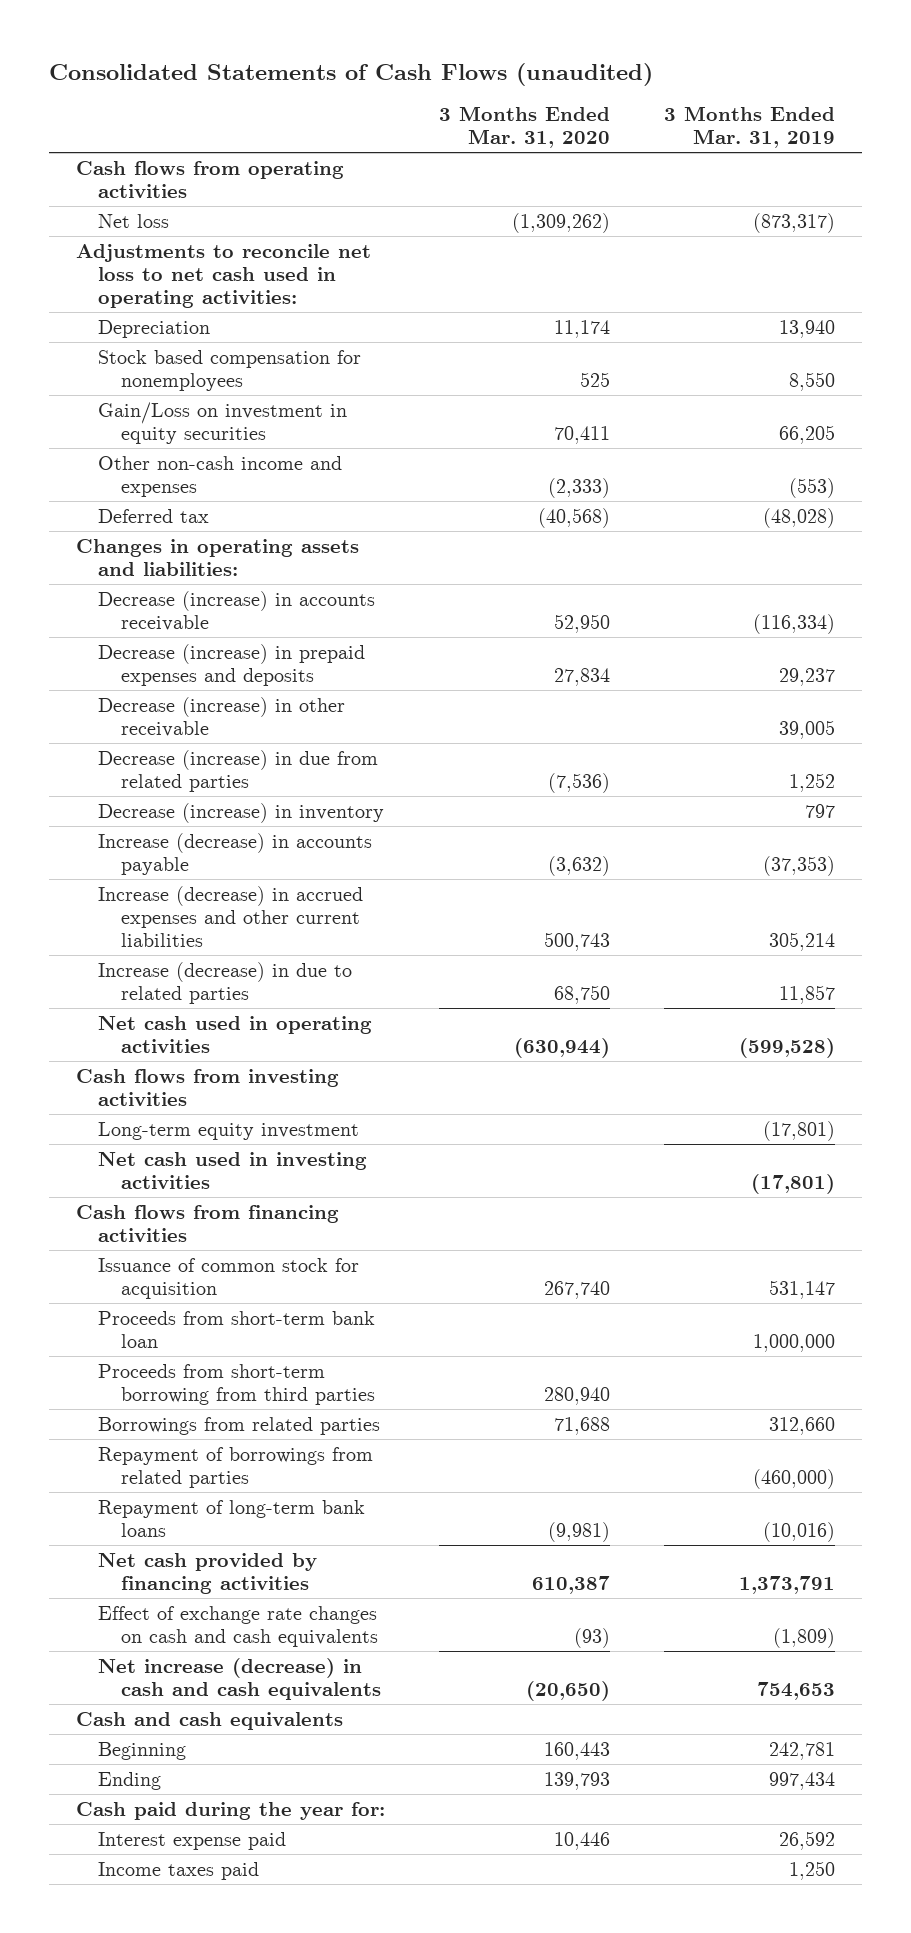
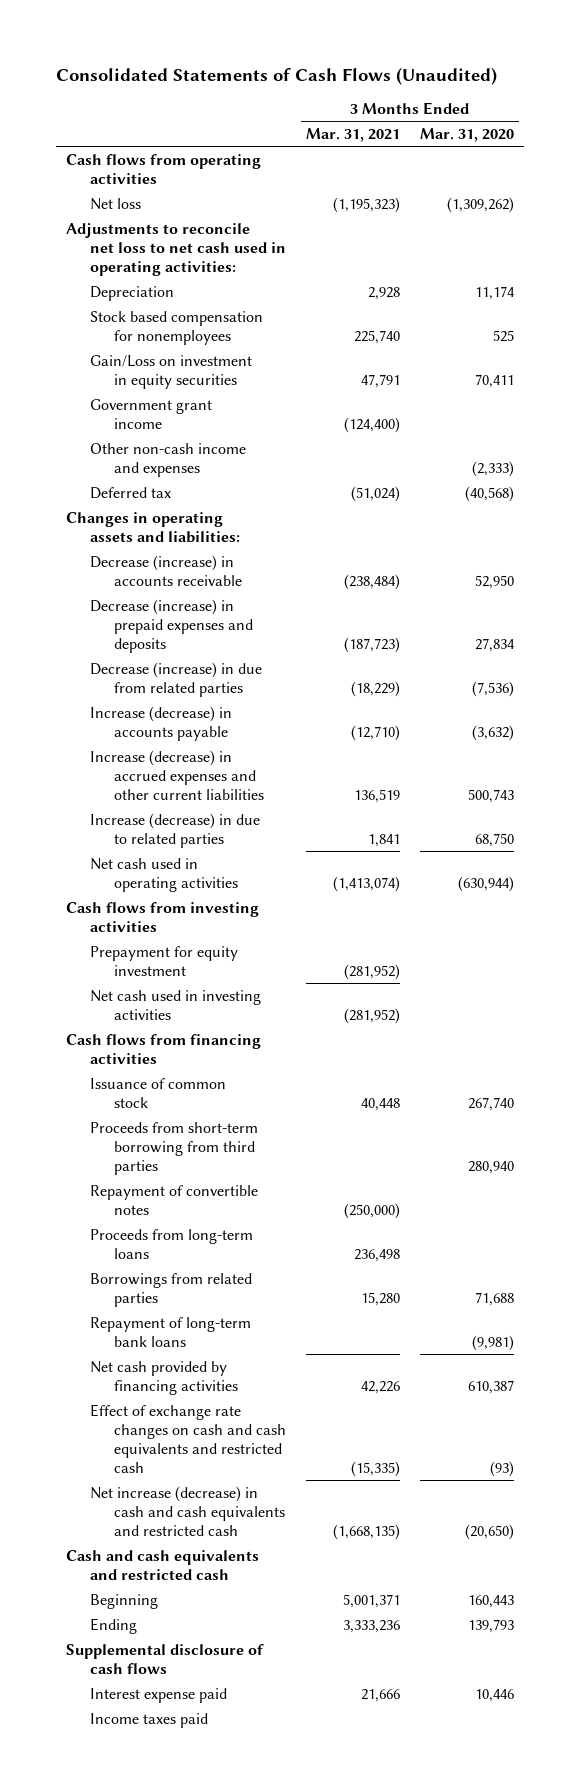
[49,63,654,87] Consolidated Statements of Cash Flows (unaudited) -> [55,66,497,85] Consolidated Statements of Cash Flows (Unaudited)
[664,106,836,149] 3 Months Ended Mar. 31, 2019 -> none
none -> [306,127,401,142] Mar. 31, 2021
none -> [89,398,212,429] Government grant income
[98,696,346,737] Decrease (increase) in other receivable -> none
[98,802,385,823] Decrease (increase) in inventory -> none
[98,1121,360,1140] Long-term equity investment -> none
none -> [89,945,238,976] Prepayment for equity investment
[98,1310,376,1348] Proceeds from short-term bank loan -> none
[98,1257,360,1299] Issuance of common stock for acquisition -> [89,1077,226,1108] Issuance of common stock
none -> [89,1184,258,1215] Repayment of convertible notes
none -> [89,1228,253,1259] Proceeds from long-term loans
[98,1446,374,1488] Repayment of borrowings from related parties -> none
[98,1605,378,1647] Effect of exchange rate changes on cash and cash equivalents -> [89,1403,287,1474] Effect of exchange rate changes on cash and cash equivalents and restricted cash
[98,1657,381,1700] Net increase (decrease) in cash and cash equivalents -> [89,1485,286,1537] Net increase (decrease) in cash and cash equivalents and restricted cash
[76,1711,344,1730] Cash and cash equivalents -> [65,1549,259,1580] Cash and cash equivalents and restricted cash
[76,1801,386,1820] Cash paid during the year for: -> none
none -> [65,1643,264,1674] Supplemental disclosure of cash flows

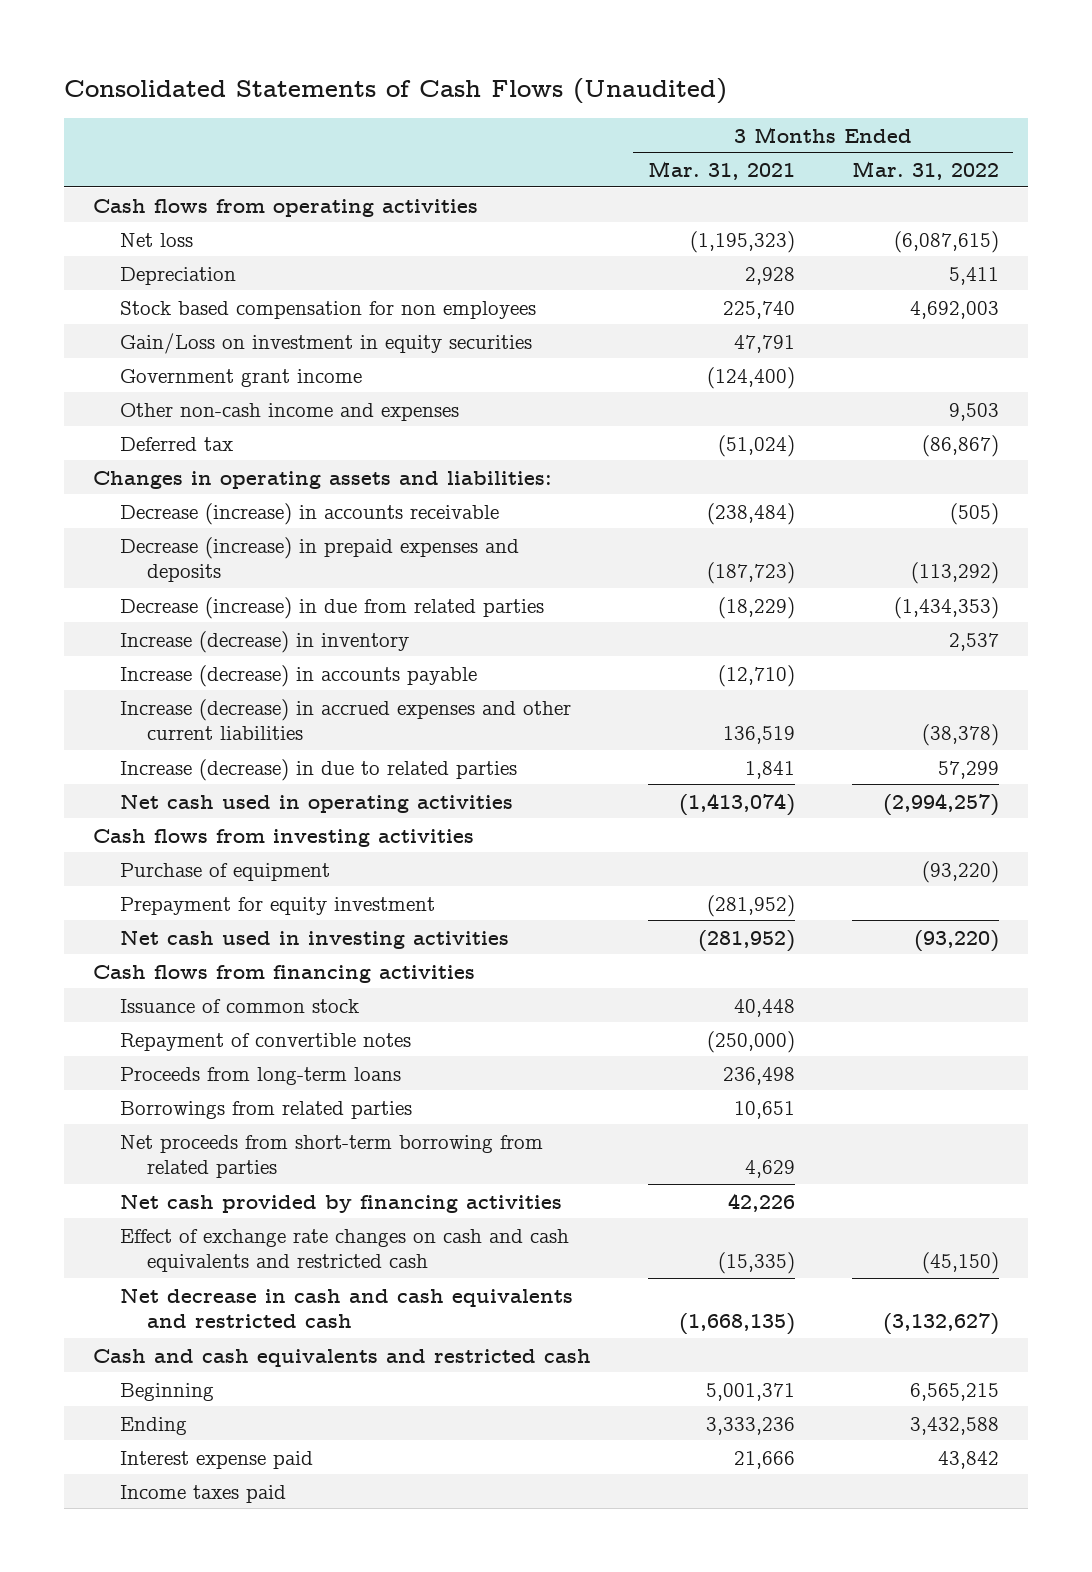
[420,127,515,142] Mar. 31, 2020 -> none
none -> [852,161,1000,181] Mar. 31, 2022
[65,222,286,277] Adjustments to reconcile net loss to net cash used in operating activities: -> none
[89,310,263,345] Stock based compensation for nonemployees -> [119,300,536,319] Stock based compensation for non employees
none -> [119,630,409,653] Increase (decrease) in inventory
none -> [119,862,330,881] Purchase of equipment
[89,1121,258,1176] Proceeds from short-term borrowing from third parties -> none
[89,1316,251,1347] Repayment of long-term bank loans -> none
[361,1291,401,1306] 15,280 -> [733,1100,795,1119] 10,651
none -> [119,1134,543,1179] Net proceeds from short-term borrowing from related parties
[89,1485,286,1537] Net increase (decrease) in cash and cash equivalents and restricted cash -> [119,1287,573,1329] Net decrease in cash and cash equivalents and restricted cash
[65,1643,264,1674] Supplemental disclosure of cash flows -> none

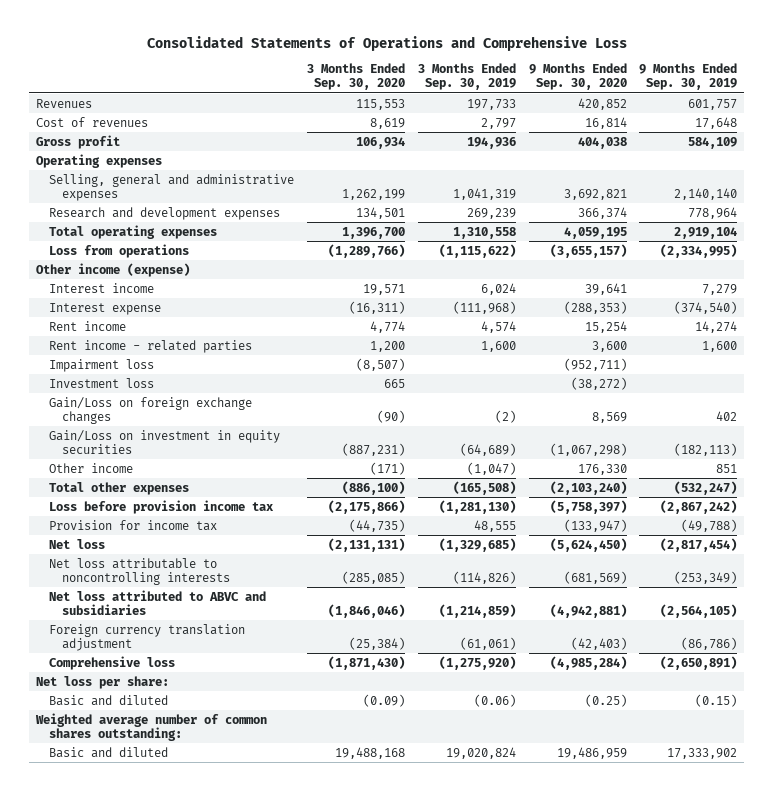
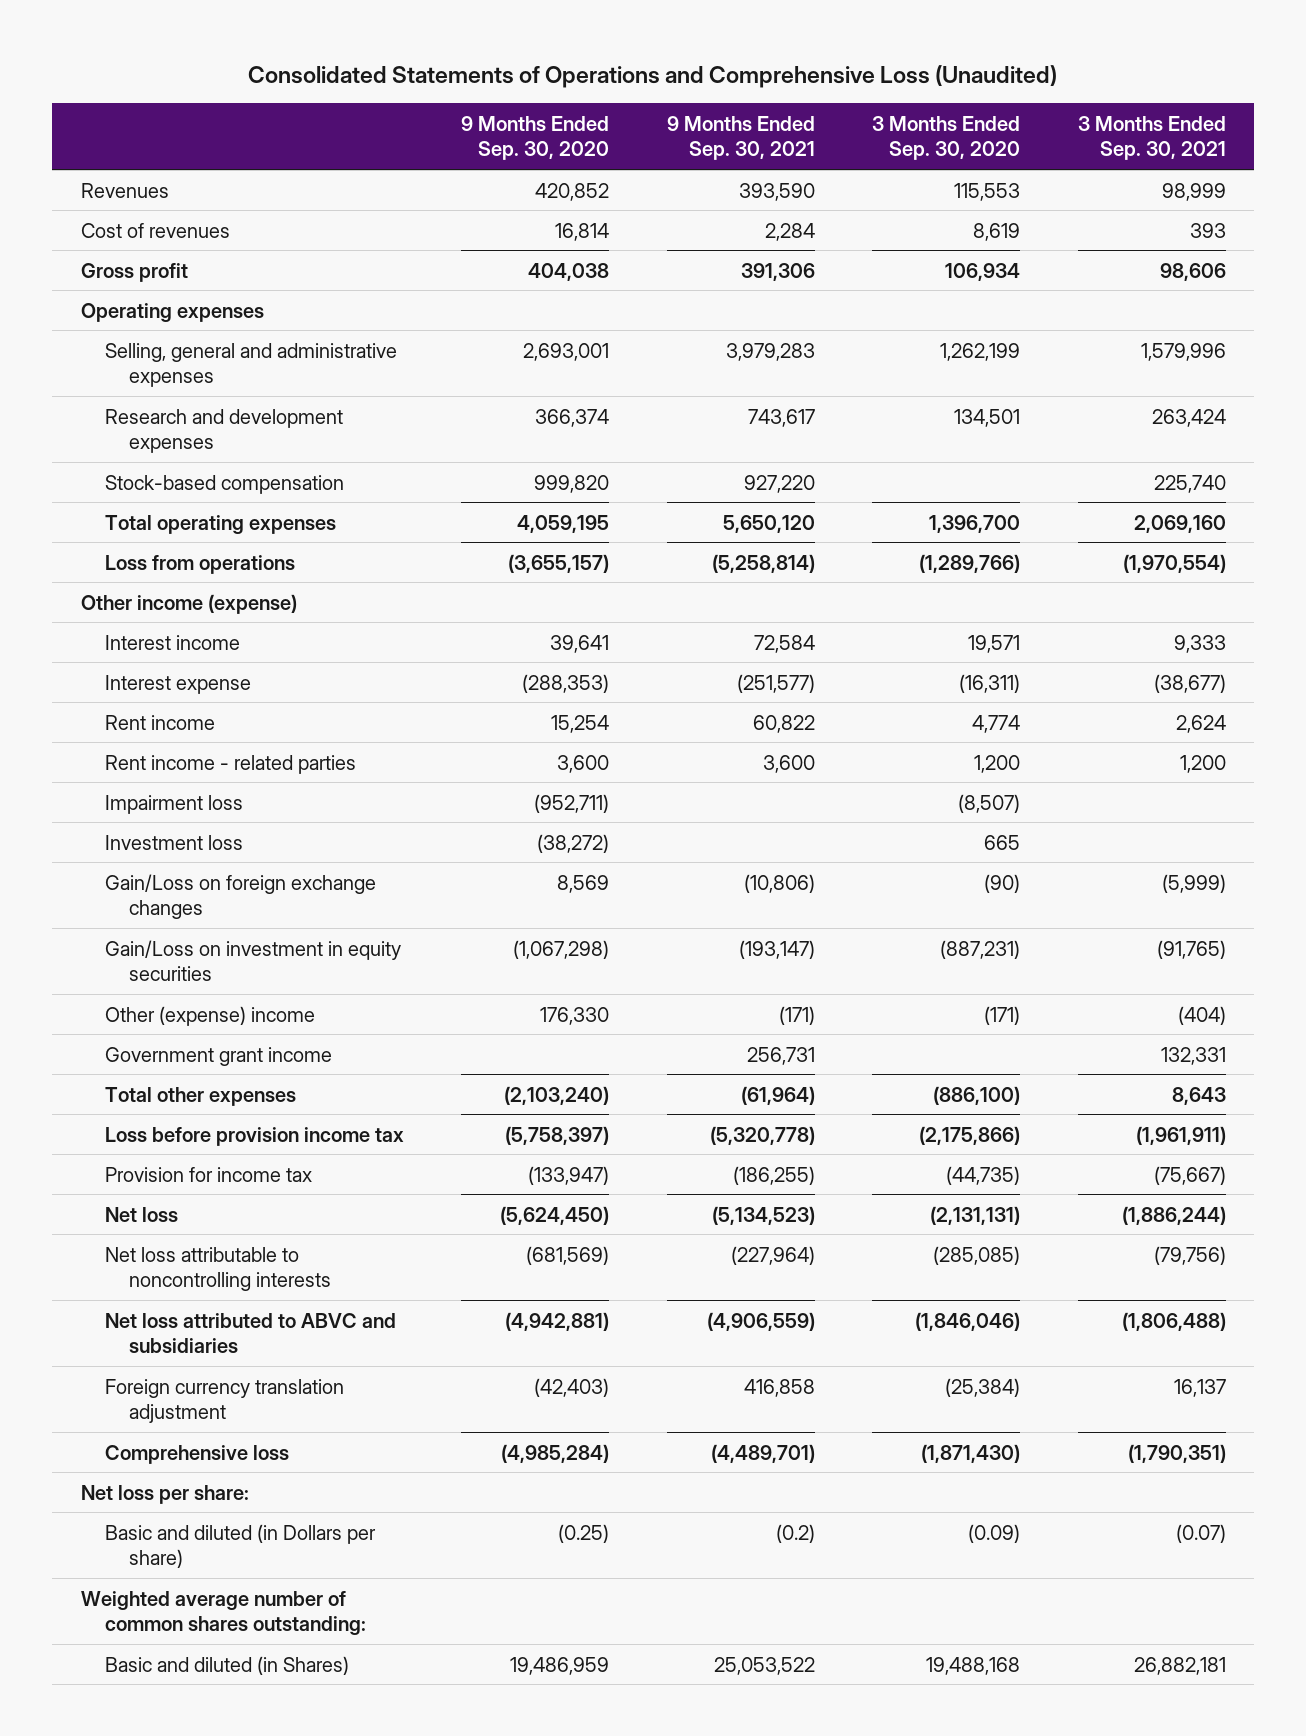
[146,35,627,51] Consolidated Statements of Operations and Comprehensive Loss -> [248,65,1058,89] Consolidated Statements of Operations and Comprehensive Loss (Unaudited)
[417,63,516,91] 3 Months Ended Sep. 30, 2019 -> none
[639,63,738,91] 9 Months Ended Sep. 30, 2019 -> none
none -> [666,115,815,161] 9 Months Ended Sep. 30, 2021
none -> [1077,115,1226,161] 3 Months Ended Sep. 30, 2021
[563,188,627,200] 3,692,821 -> [523,342,610,361] 2,693,001
none -> [104,474,344,494] Stock-based compensation
[49,462,134,473] Other income -> [104,1005,315,1026] Other (expense) income
none -> [104,1046,332,1066] Government grant income
[49,694,169,706] Basic and diluted -> [104,1523,376,1568] Basic and diluted (in Dollars per share)
[49,746,169,758] Basic and diluted -> [104,1655,349,1675] Basic and diluted (in Shares)

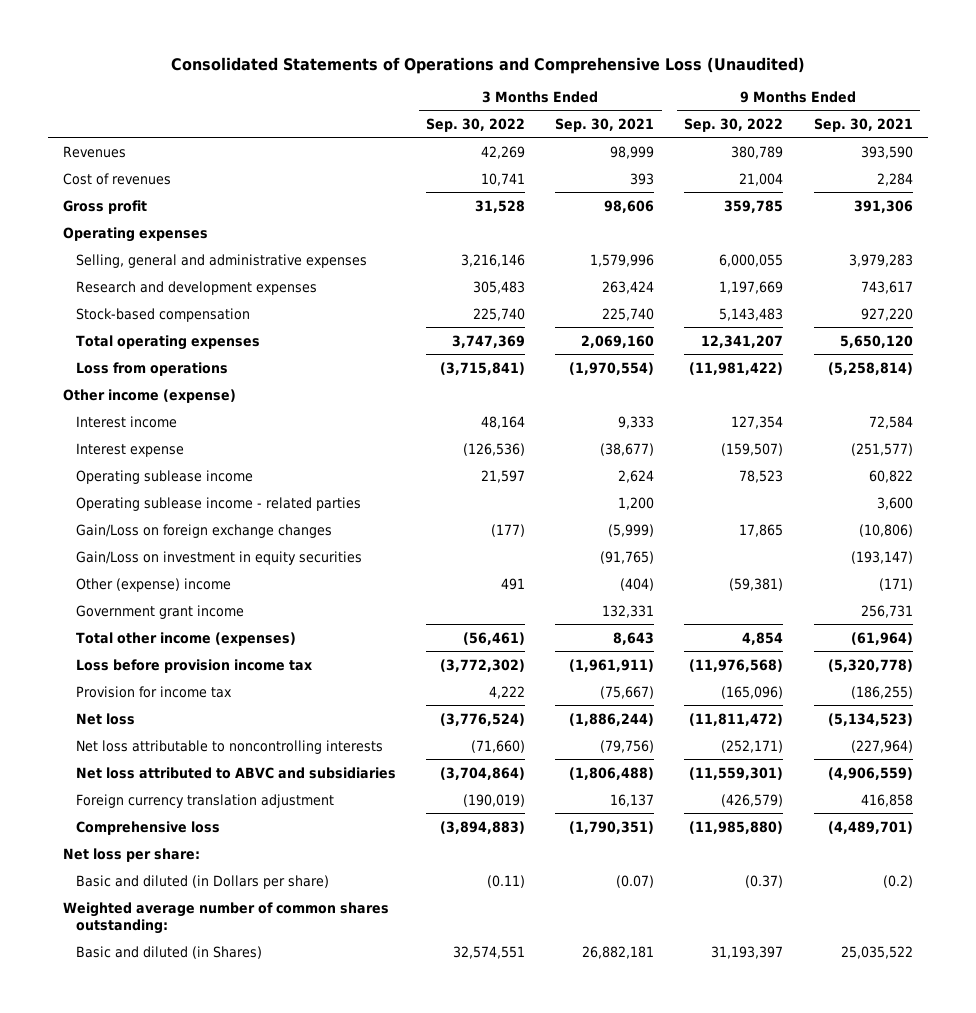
[461,115,610,161] 9 Months Ended Sep. 30, 2020 -> none
[872,115,1021,161] 3 Months Ended Sep. 30, 2020 -> none
none -> [426,118,526,133] Sep. 30, 2022
none -> [684,118,784,133] Sep. 30, 2022
[104,794,243,814] Impairment loss -> none
[104,834,243,850] Investment loss -> none
[104,714,215,730] Rent income -> [76,469,254,484] Operating sublease income
[104,754,356,774] Rent income - related parties -> [76,496,362,511] Operating sublease income - related parties
[104,1086,296,1106] Total other expenses -> [76,631,297,646] Total other income (expenses)
[713,1656,815,1675] 25,053,522 -> [840,945,913,959] 25,035,522

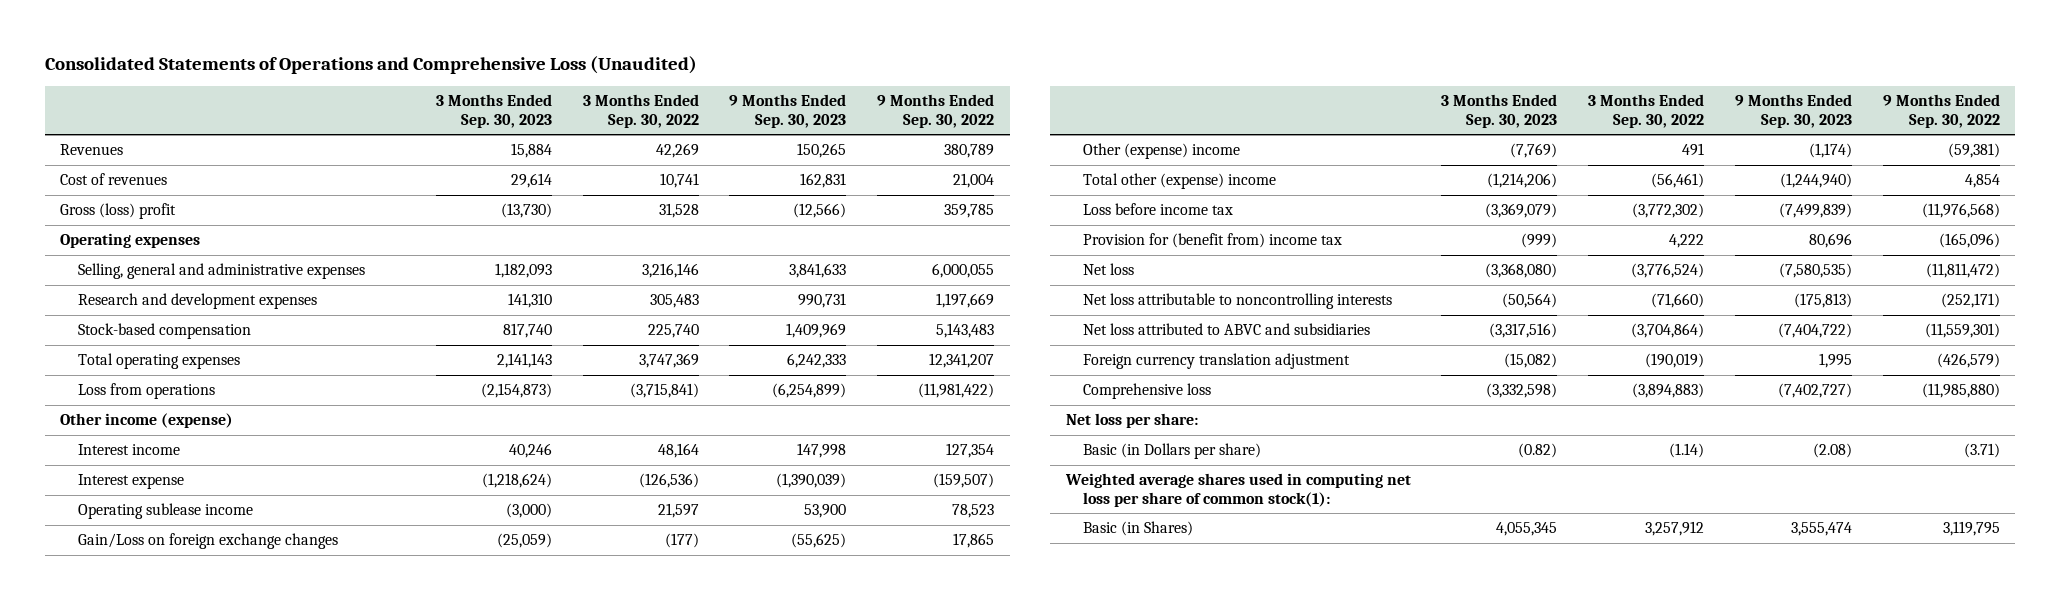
[555,118,655,133] Sep. 30, 2021 -> none
[813,118,913,133] Sep. 30, 2021 -> none
none -> [435,94,552,129] 3 Months Ended Sep. 30, 2023
none -> [729,94,847,129] 9 Months Ended Sep. 30, 2023
[63,199,148,214] Gross profit -> [59,203,176,220] Gross (loss) profit
[76,496,362,511] Operating sublease income - related parties -> none
[76,550,363,565] Gain/Loss on investment in equity securities -> none
[76,604,245,619] Government grant income -> none
[76,631,297,646] Total other income (expenses) -> [1083,173,1277,190] Total other (expense) income
[76,658,313,673] Loss before provision income tax -> [1083,203,1234,216] Loss before income tax
[76,685,233,698] Provision for income tax -> [1083,233,1343,249] Provision for (benefit from) income tax
[76,874,330,889] Basic and diluted (in Dollars per share) -> [1083,443,1262,460] Basic (in Dollars per share)
[487,874,526,888] (0.11) -> [1669,443,1705,459] (1.14)
[745,874,784,888] (0.37) -> [1963,443,2000,459] (3.71)
[63,901,390,934] Weighted average number of common shares outstanding: -> [1064,473,1411,508] Weighted average shares used in computing net loss per share of common stock(1):
[76,945,263,959] Basic and diluted (in Shares) -> [1083,521,1194,537] Basic (in Shares)
[453,945,526,959] 32,574,551 -> [1645,521,1705,537] 3,257,912
[711,945,784,959] 31,193,397 -> [1942,521,2000,537] 3,119,795

